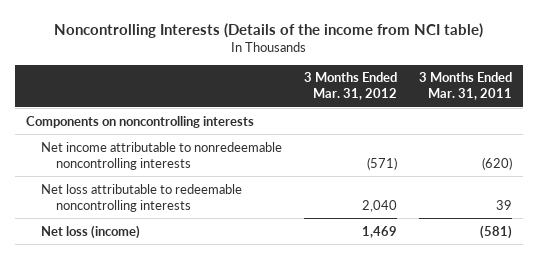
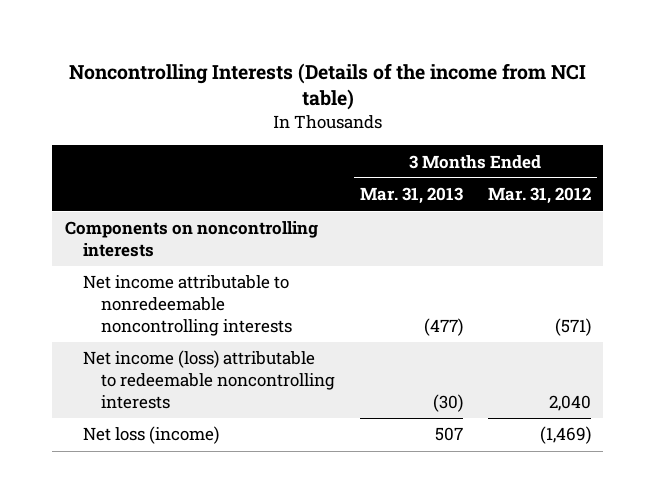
[418,72,512,101] 3 Months Ended Mar. 31, 2011 -> none
none -> [359,187,463,205] Mar. 31, 2013
[40,183,242,212] Net loss attributable to redeemable noncontrolling interests -> [82,350,335,410] Net income (loss) attributable to redeemable noncontrolling interests
[361,225,397,238] 1,469 -> [539,426,591,445] (1,469)

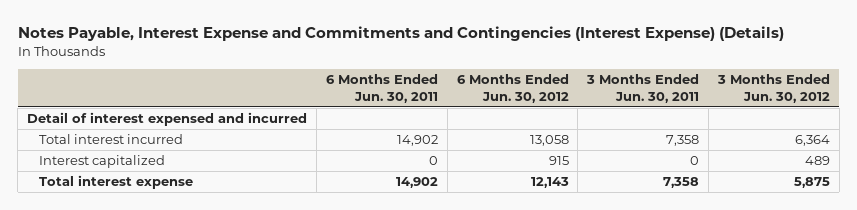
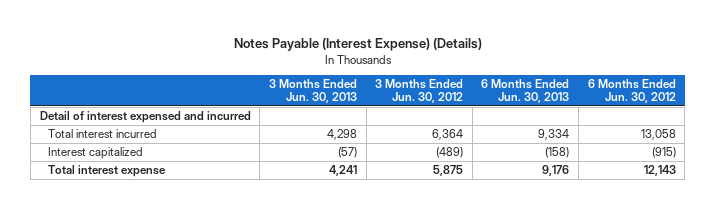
[17,26,784,42] Notes Payable, Interest Expense and Commitments and Contingencies (Interest Expense) (Details) -> [233,38,482,52] Notes Payable (Interest Expense) (Details)
[325,74,438,103] 6 Months Ended Jun. 30, 2011 -> none
[586,74,700,103] 3 Months Ended Jun. 30, 2011 -> none
none -> [268,78,357,104] 3 Months Ended Jun. 30, 2013
none -> [481,78,570,104] 6 Months Ended Jun. 30, 2013
[548,155,569,165] 915 -> [651,146,676,158] (915)
[804,155,830,165] 489 -> [436,146,464,158] (489)

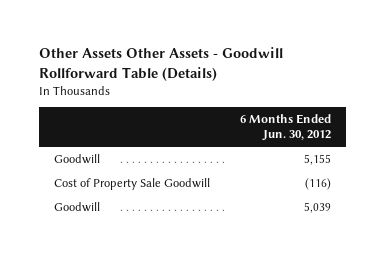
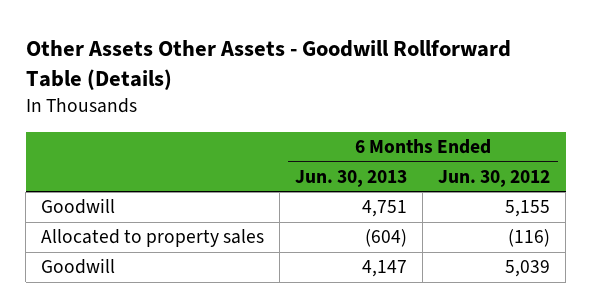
none -> [295,169,408,187] Jun. 30, 2013
[53,178,210,191] Cost of Property Sale Goodwill -> [41,229,265,248] Allocated to property sales

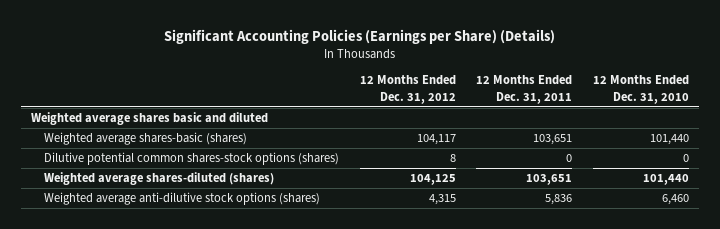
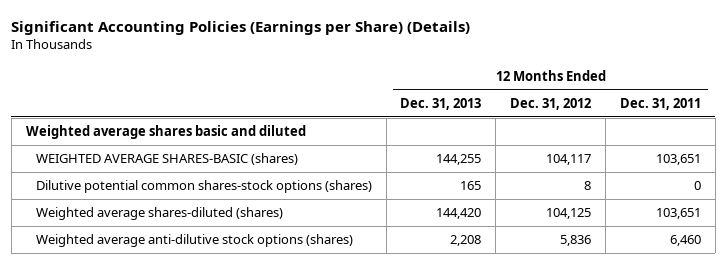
[592,75,689,104] 12 Months Ended Dec. 31, 2010 -> none
none -> [400,97,482,110] Dec. 31, 2013
[44,131,248,145] Weighted average shares-basic (shares) -> [35,153,298,166] WEIGHTED AVERAGE SHARES-BASIC (shares)
[428,193,456,205] 4,315 -> [560,235,592,247] 5,836
[545,193,573,205] 5,836 -> [669,235,701,247] 6,460

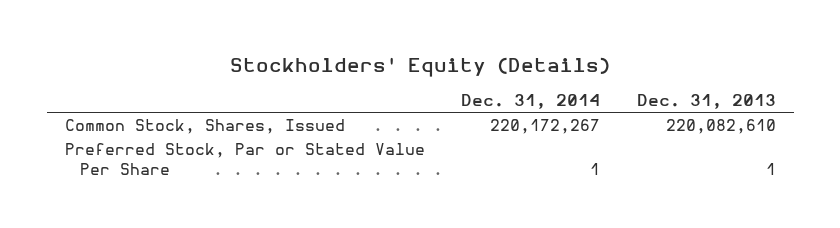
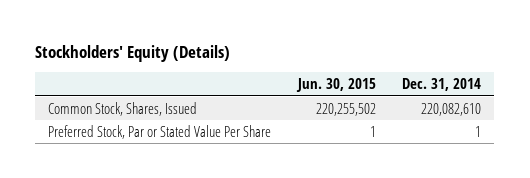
[636,94,776,110] Dec. 31, 2013 -> none
none -> [295,78,376,93] Jun. 30, 2015
[490,119,601,135] 220,172,267 -> [421,102,482,116] 220,082,610

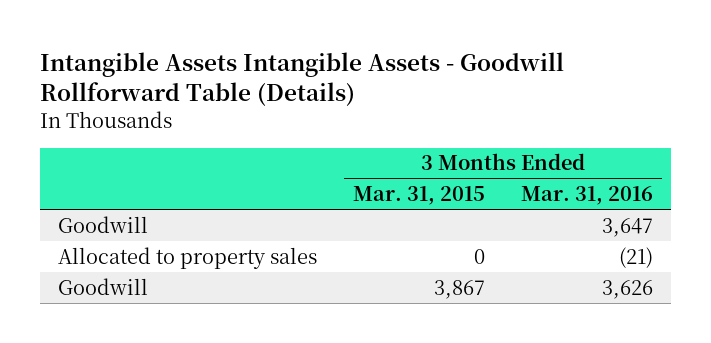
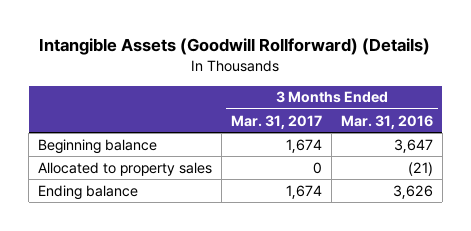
[39,51,564,107] Intangible Assets Intangible Assets - Goodwill Rollforward Table (Details) -> [39,38,431,56] Intangible Assets (Goodwill Rollforward) (Details)
[353,186,486,206] Mar. 31, 2015 -> none
none -> [230,114,322,129] Mar. 31, 2017
[57,215,148,233] Goodwill -> [38,138,158,154] Beginning balance
[57,277,148,295] Goodwill -> [38,184,139,200] Ending balance

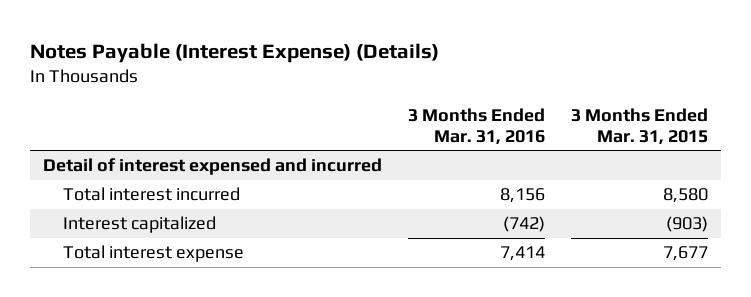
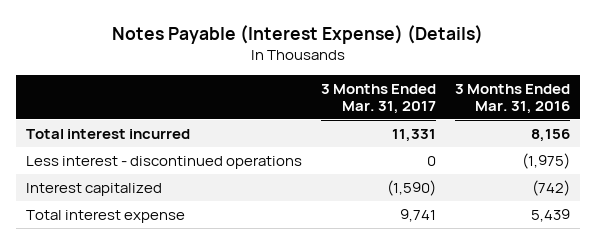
[571,107,709,145] 3 Months Ended Mar. 31, 2015 -> none
none -> [321,83,437,114] 3 Months Ended Mar. 31, 2017
[43,158,383,176] Detail of interest expensed and incurred -> none
none -> [25,155,302,169] Less interest - discontinued operations
[500,246,546,262] 7,414 -> [531,208,571,222] 5,439

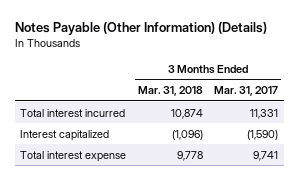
[112,24,484,44] Notes Payable (Interest Expense) (Details) -> [14,21,267,35] Notes Payable (Other Information) (Details)
[455,83,571,114] 3 Months Ended Mar. 31, 2016 -> none
none -> [137,86,203,97] Mar. 31, 2018
[25,155,302,169] Less interest - discontinued operations -> none

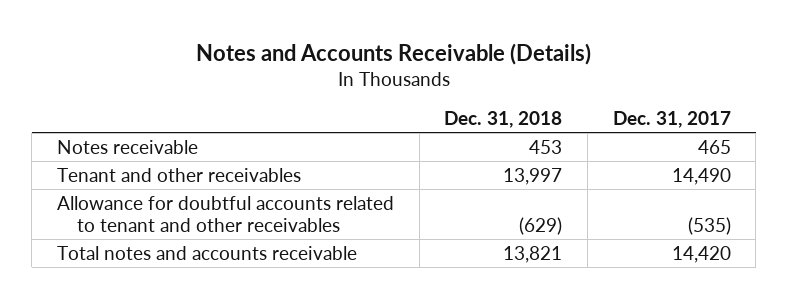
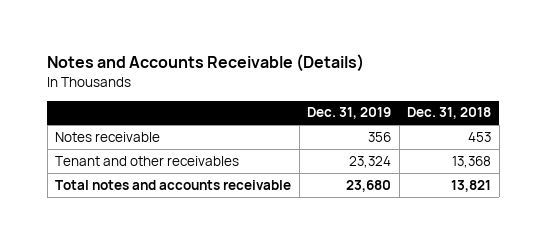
[612,111,731,129] Dec. 31, 2017 -> none
none -> [307,107,392,120] Dec. 31, 2019
[56,195,394,232] Allowance for doubtful accounts related to tenant and other receivables -> none
[503,167,563,185] 13,997 -> [452,155,492,168] 13,368

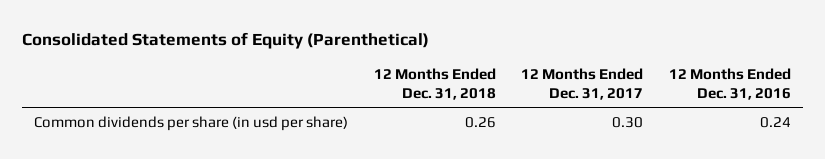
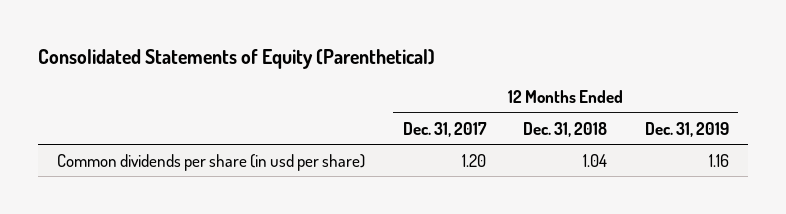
[668,67,791,100] 12 Months Ended Dec. 31, 2016 -> none
none -> [644,121,729,137] Dec. 31, 2019
[464,117,496,129] 0.26 -> [583,153,608,167] 1.04
[612,117,644,129] 0.30 -> [461,153,486,167] 1.20

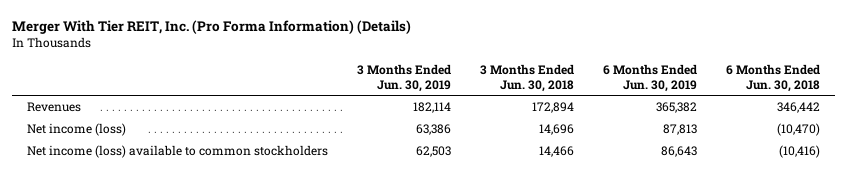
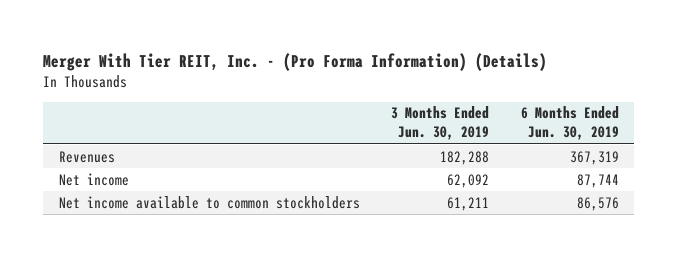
[12,19,412,34] Merger With Tier REIT, Inc. (Pro Forma Information) (Details) -> [43,52,548,71] Merger With Tier REIT, Inc. - (Pro Forma Information) (Details)
[480,63,575,92] 3 Months Ended Jun. 30, 2018 -> none
[726,63,821,92] 6 Months Ended Jun. 30, 2018 -> none
[413,102,452,114] 182,114 -> [440,150,490,165] 182,288
[656,102,698,114] 365,382 -> [569,150,619,165] 367,319
[26,123,126,137] Net income (loss) -> [59,172,130,186] Net income
[416,124,452,136] 63,386 -> [447,173,490,188] 62,092
[663,124,698,136] 87,813 -> [576,173,619,188] 87,744
[26,145,328,159] Net income (loss) available to common stockholders -> [59,195,361,209] Net income available to common stockholders
[416,146,452,158] 62,503 -> [447,196,490,211] 61,211
[661,146,698,158] 86,643 -> [576,196,619,211] 86,576

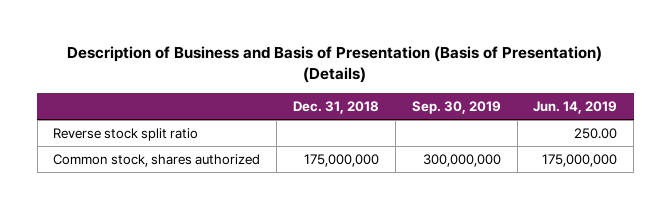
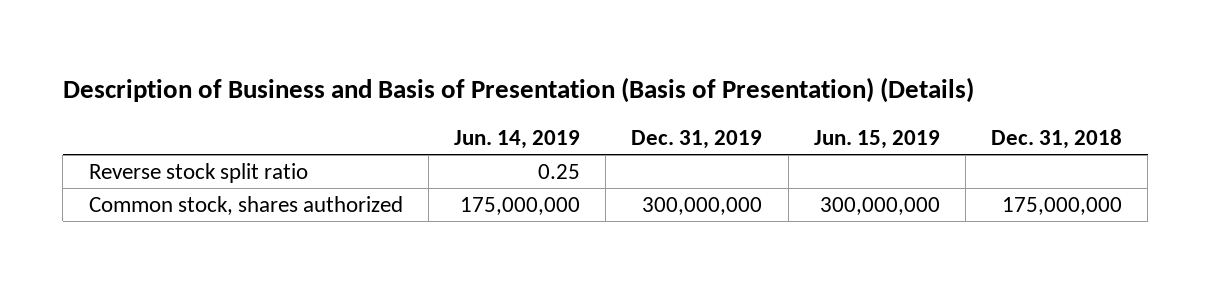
[411,100,501,114] Sep. 30, 2019 -> none
none -> [631,130,763,150] Dec. 31, 2019
none -> [813,130,940,150] Jun. 15, 2019
[574,128,618,140] 250.00 -> [538,164,581,180] 0.25

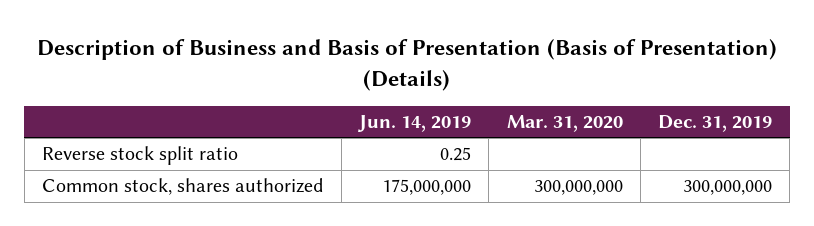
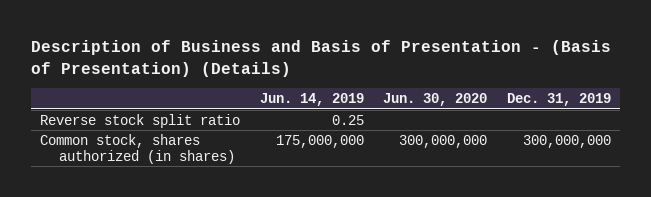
[36,39,777,91] Description of Business and Basis of Presentation (Basis of Presentation) (Details) -> [30,40,611,78] Description of Business and Basis of Presentation - (Basis of Presentation) (Details)
[506,114,623,132] Mar. 31, 2020 -> none
none -> [383,93,488,107] Jun. 30, 2020
[42,178,325,196] Common stock, shares authorized -> [40,133,235,164] Common stock, shares authorized (in shares)

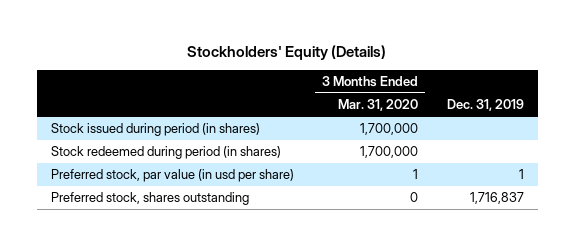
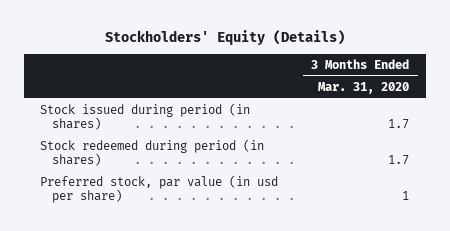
[446,99,524,112] Dec. 31, 2019 -> none
[360,123,419,136] 1,700,000 -> [388,119,410,130] 1.7
[360,146,419,159] 1,700,000 -> [388,155,410,166] 1.7
[51,192,250,206] Preferred stock, shares outstanding -> none

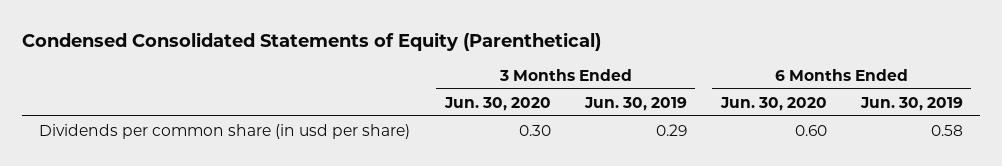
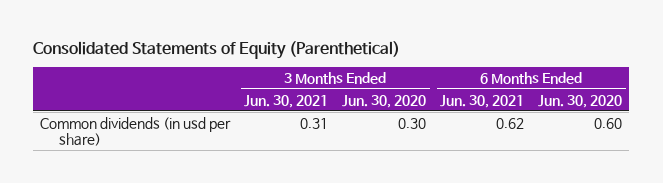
[22,31,602,51] Condensed Consolidated Statements of Equity (Parenthetical) -> [33,40,401,59] Consolidated Statements of Equity (Parenthetical)
[583,96,687,111] Jun. 30, 2019 -> none
[859,96,963,111] Jun. 30, 2019 -> none
none -> [244,94,329,108] Jun. 30, 2021
none -> [440,94,525,108] Jun. 30, 2021
[39,123,411,139] Dividends per common share (in usd per share) -> [40,116,232,147] Common dividends (in usd per share)

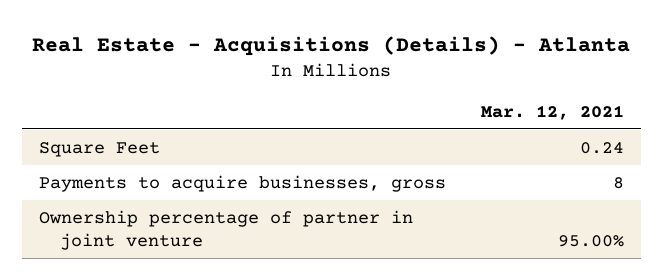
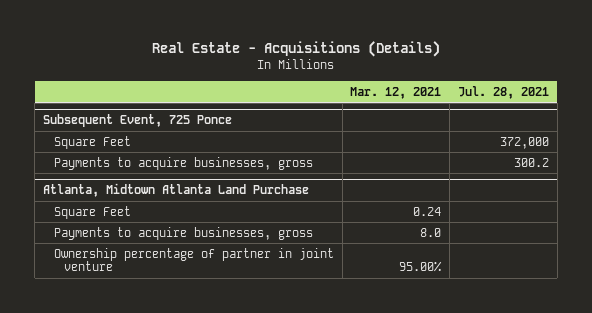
[32,35,631,56] Real Estate - Acquisitions (Details) - Atlanta -> [151,41,440,58] Real Estate - Acquisitions (Details)
none -> [457,85,549,99] Jul. 28, 2021
none -> [43,114,233,128] Subsequent Event, 725 Ponce
none -> [53,135,131,149] Square Feet
none -> [53,156,313,170] Payments to acquire businesses, gross
none -> [43,183,310,198] Atlanta, Midtown Atlanta Land Purchase
[612,176,624,189] 8 -> [420,227,442,237] 8.0

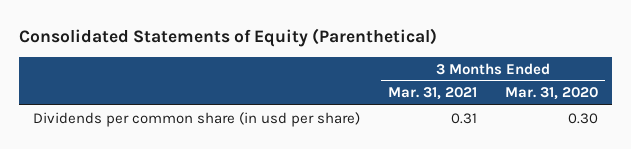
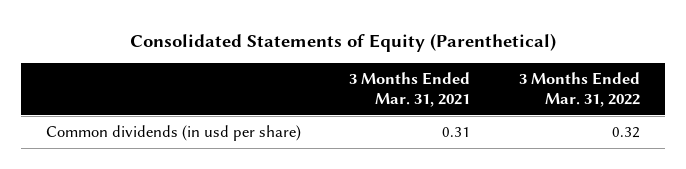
[505,87,599,101] Mar. 31, 2020 -> none
none -> [519,72,641,108] 3 Months Ended Mar. 31, 2022
[32,111,360,127] Dividends per common share (in usd per share) -> [45,125,301,142] Common dividends (in usd per share)

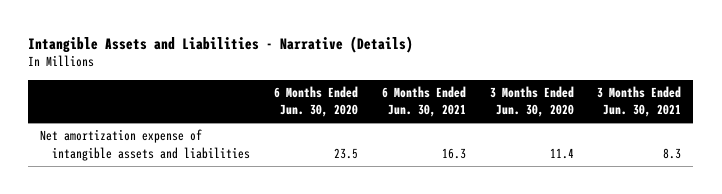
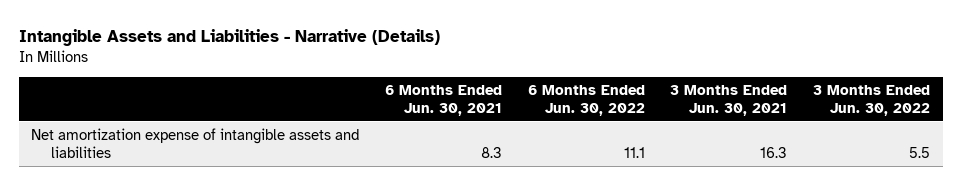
[273,86,358,118] 6 Months Ended Jun. 30, 2020 -> none
[489,86,574,118] 3 Months Ended Jun. 30, 2020 -> none
none -> [527,85,645,116] 6 Months Ended Jun. 30, 2022
none -> [813,85,931,116] 3 Months Ended Jun. 30, 2022
[441,147,466,159] 16.3 -> [481,146,503,158] 8.3
[663,147,682,159] 8.3 -> [760,146,788,158] 16.3

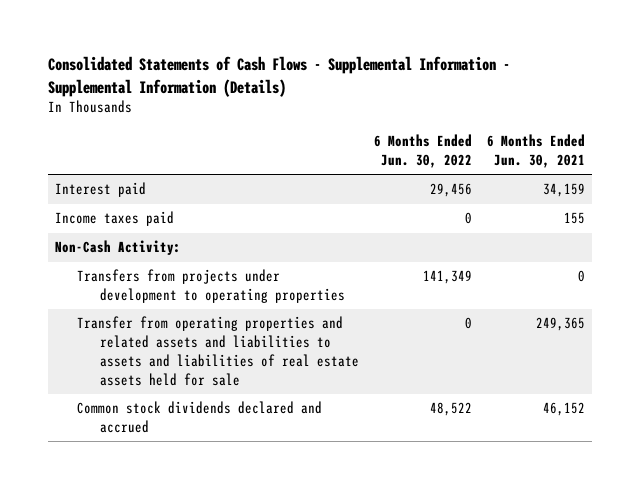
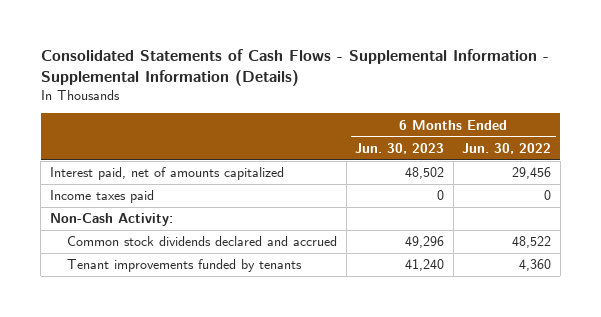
[486,134,585,168] 6 Months Ended Jun. 30, 2021 -> none
none -> [355,142,445,154] Jun. 30, 2023
[55,182,147,198] Interest paid -> [49,167,284,181] Interest paid, net of amounts capitalized
[77,269,345,304] Transfers from projects under development to operating properties -> none
[77,316,359,386] Transfer from operating properties and related assets and liabilities to assets and liabilities of real estate assets held for sale -> none
none -> [67,259,303,273] Tenant improvements funded by tenants

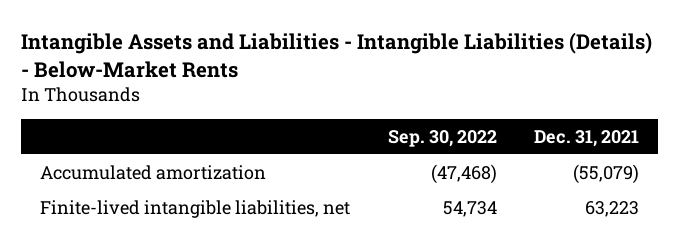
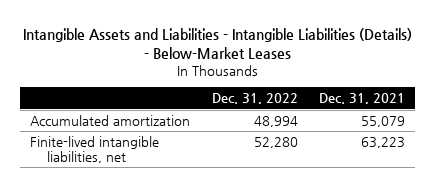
[21,32,653,78] Intangible Assets and Liabilities - Intangible Liabilities (Details) - Below-Market Rents -> [22,28,412,60] Intangible Assets and Liabilities - Intangible Liabilities (Details) - Below-Market Leases
[387,129,497,147] Sep. 30, 2022 -> none
none -> [211,93,298,105] Dec. 31, 2022
[573,163,640,184] (55,079) -> [360,116,405,128] 55,079

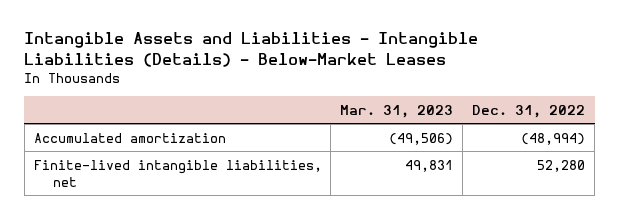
[318,93,405,105] Dec. 31, 2021 -> none
none -> [340,104,454,118] Mar. 31, 2023
[253,116,298,128] 48,994 -> [521,132,586,145] (48,994)

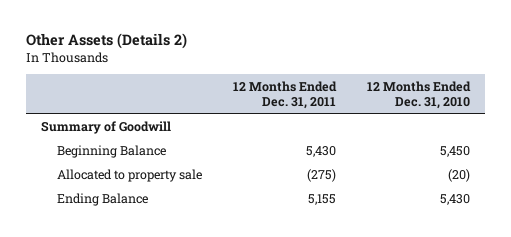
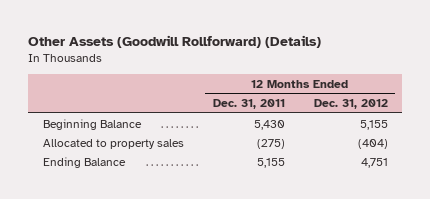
[25,33,187,50] Other Assets (Details 2) -> [27,35,321,49] Other Assets (Goodwill Rollforward) (Details)
[366,80,471,110] 12 Months Ended Dec. 31, 2010 -> none
none -> [313,98,388,109] Dec. 31, 2012
[40,121,171,135] Summary of Goodwill -> none
[57,169,203,183] Allocated to property sale -> [42,138,184,149] Allocated to property sales

